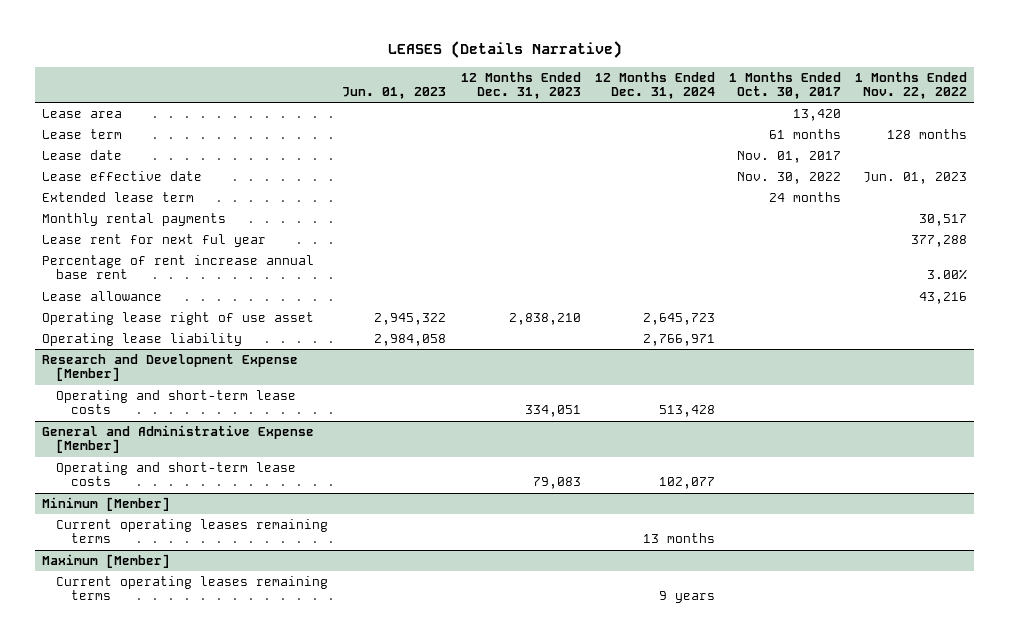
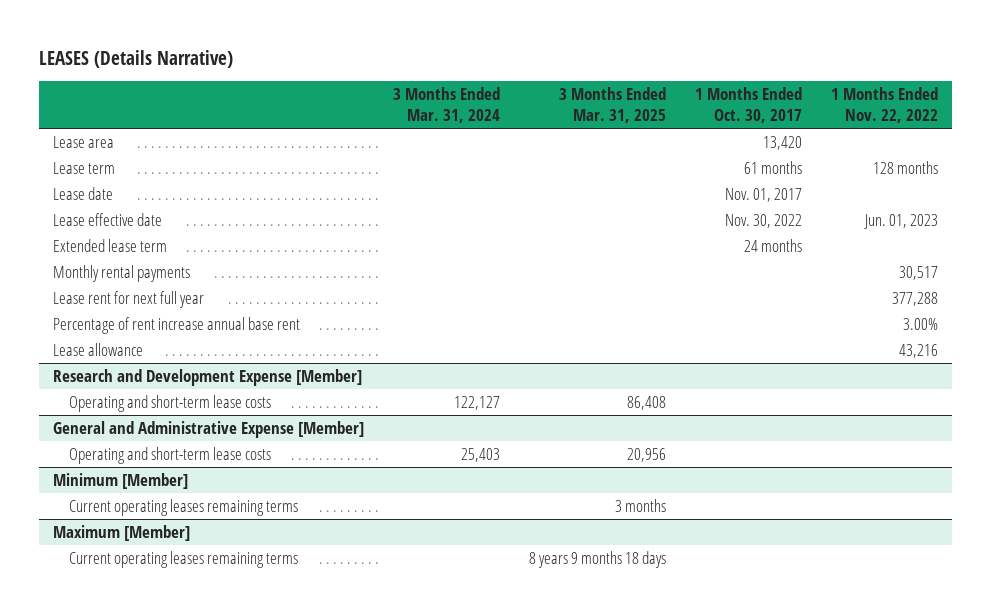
[342,87,447,100] Jun. 01, 2023 -> none
[460,71,581,100] 12 Months Ended Dec. 31, 2023 -> none
[594,71,715,100] 12 Months Ended Dec. 31, 2024 -> none
none -> [393,86,501,124] 3 Months Ended Mar. 31, 2024
none -> [559,86,667,124] 3 Months Ended Mar. 31, 2025
[41,233,266,247] Lease rent for next ful year -> [53,291,205,309] Lease rent for next full year
[41,311,314,325] Operating lease right of use asset -> none
[41,332,242,346] Operating lease liability -> none

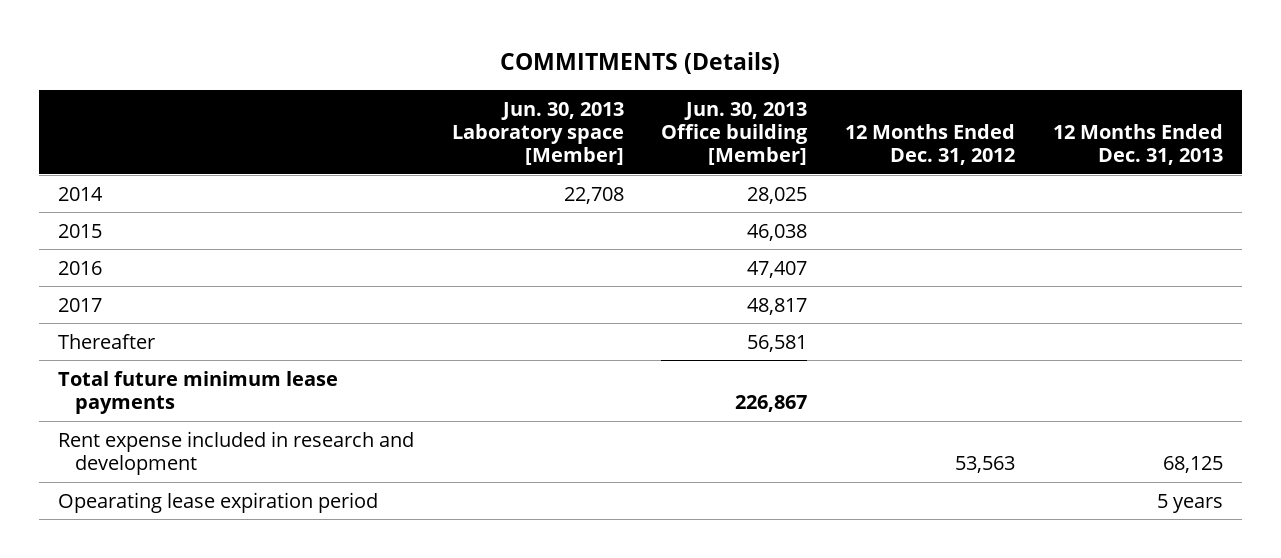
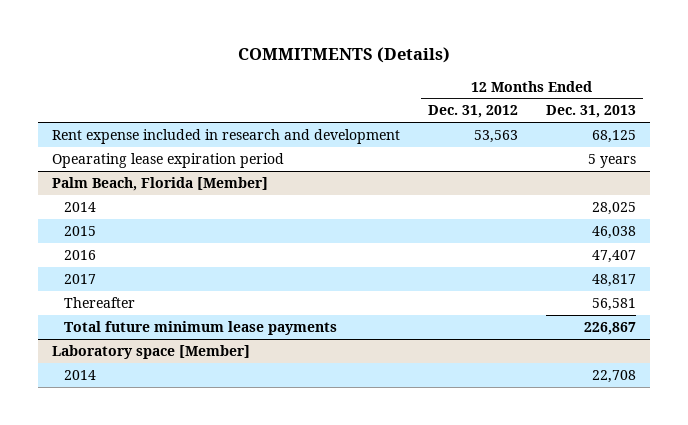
[451,101,624,166] Jun. 30, 2013 Laboratory space [Member] -> none
[661,101,809,166] Jun. 30, 2013 Office building [Member] -> none
[57,186,103,201] 2014 -> none
[57,223,102,238] 2015 -> none
[57,260,102,275] 2016 -> none
[57,297,102,312] 2017 -> none
[57,333,155,349] Thereafter -> none
[57,370,338,415] Total future minimum lease payments -> none
none -> [52,177,269,192] Palm Beach, Florida [Member]
none -> [63,202,96,213] 2014
none -> [63,226,96,237] 2015
none -> [63,250,96,261] 2016
none -> [63,274,96,285] 2017
none -> [63,297,135,309] Thereafter
none -> [63,321,337,336] Total future minimum lease payments
none -> [52,345,251,360] Laboratory space [Member]
none -> [63,370,96,381] 2014

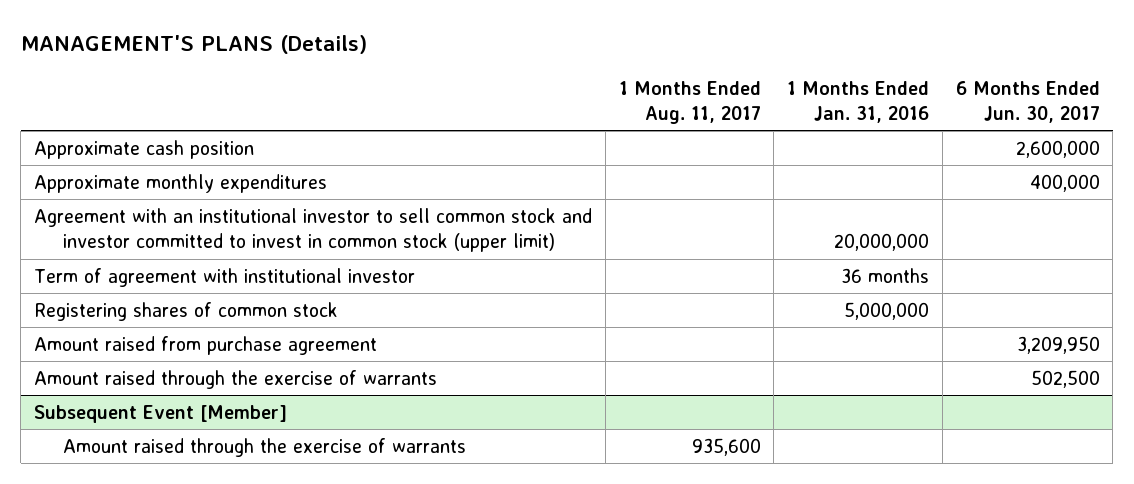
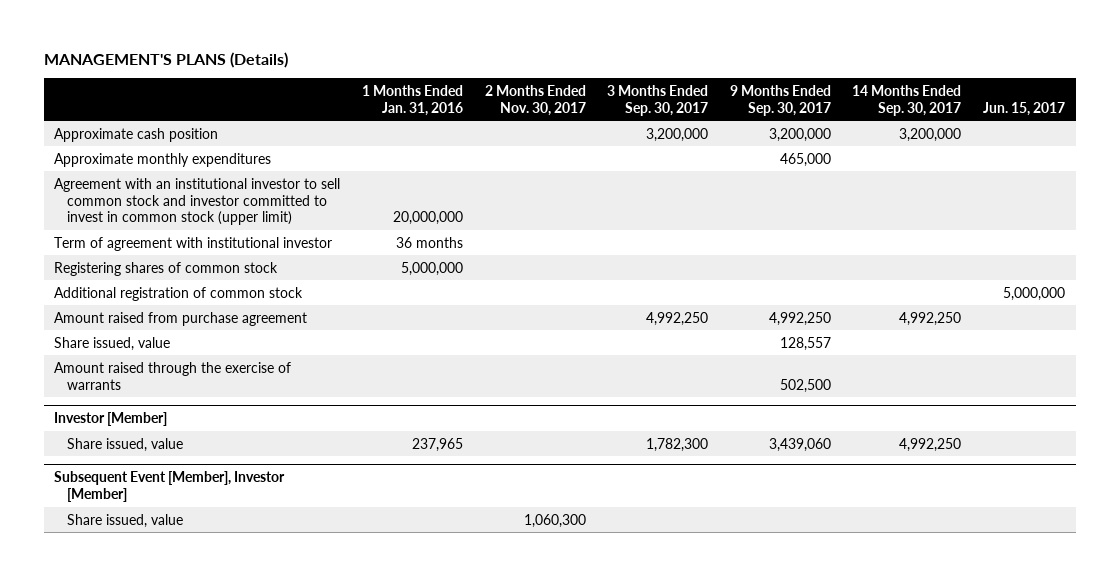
[618,80,761,124] 1 Months Ended Aug. 11, 2017 -> none
[955,80,1100,123] 6 Months Ended Jun. 30, 2017 -> none
none -> [484,84,586,116] 2 Months Ended Nov. 30, 2017
none -> [607,84,709,116] 3 Months Ended Sep. 30, 2017
none -> [729,84,831,116] 9 Months Ended Sep. 30, 2017
none -> [852,84,962,116] 14 Months Ended Sep. 30, 2017
none -> [982,101,1065,116] Jun. 15, 2017
none -> [54,286,304,301] Additional registration of common stock
none -> [54,336,171,351] Share issued, value
[63,437,467,457] Amount raised through the exercise of warrants -> none
none -> [54,412,168,427] Investor [Member]
none -> [67,437,184,452] Share issued, value
[34,404,288,423] Subsequent Event [Member] -> [54,471,286,502] Subsequent Event [Member], Investor [Member]
none -> [67,513,184,528] Share issued, value

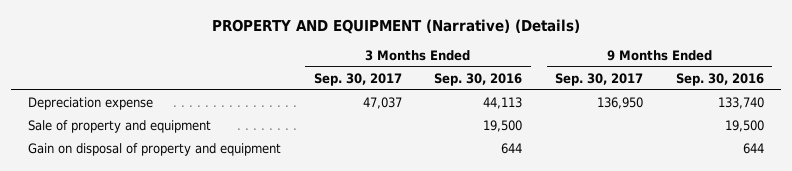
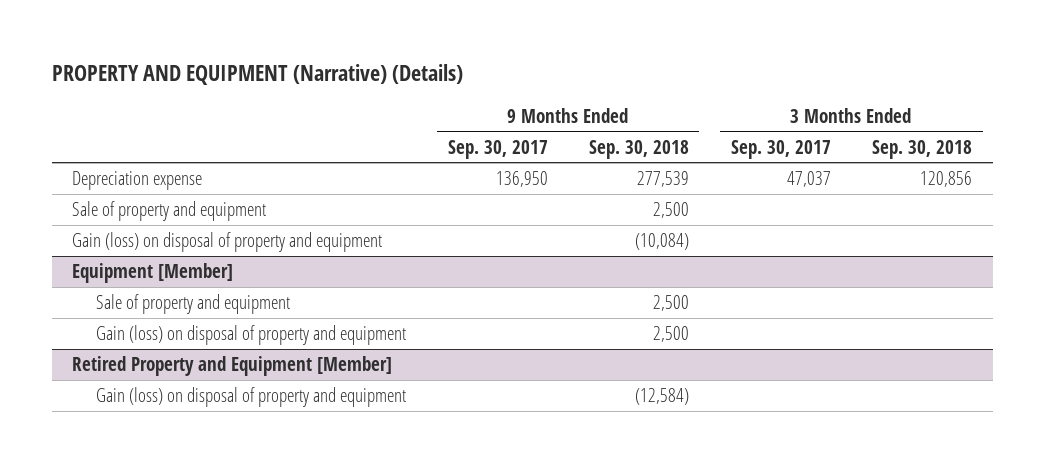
[434,72,523,86] Sep. 30, 2016 -> none
[676,72,765,86] Sep. 30, 2016 -> none
none -> [589,139,690,159] Sep. 30, 2018
none -> [872,139,973,159] Sep. 30, 2018
[27,143,281,157] Gain on disposal of property and equipment -> [72,232,383,253] Gain (loss) on disposal of property and equipment
none -> [72,263,234,284] Equipment [Member]
none -> [95,294,290,315] Sale of property and equipment
none -> [95,325,406,346] Gain (loss) on disposal of property and equipment
none -> [72,356,393,377] Retired Property and Equipment [Member]
none -> [95,387,406,408] Gain (loss) on disposal of property and equipment

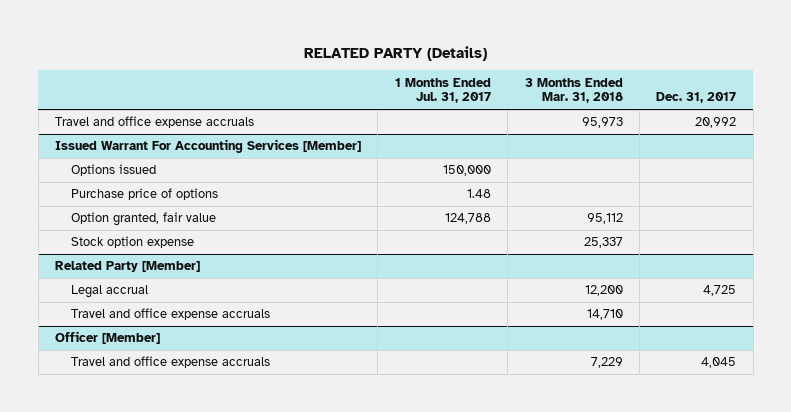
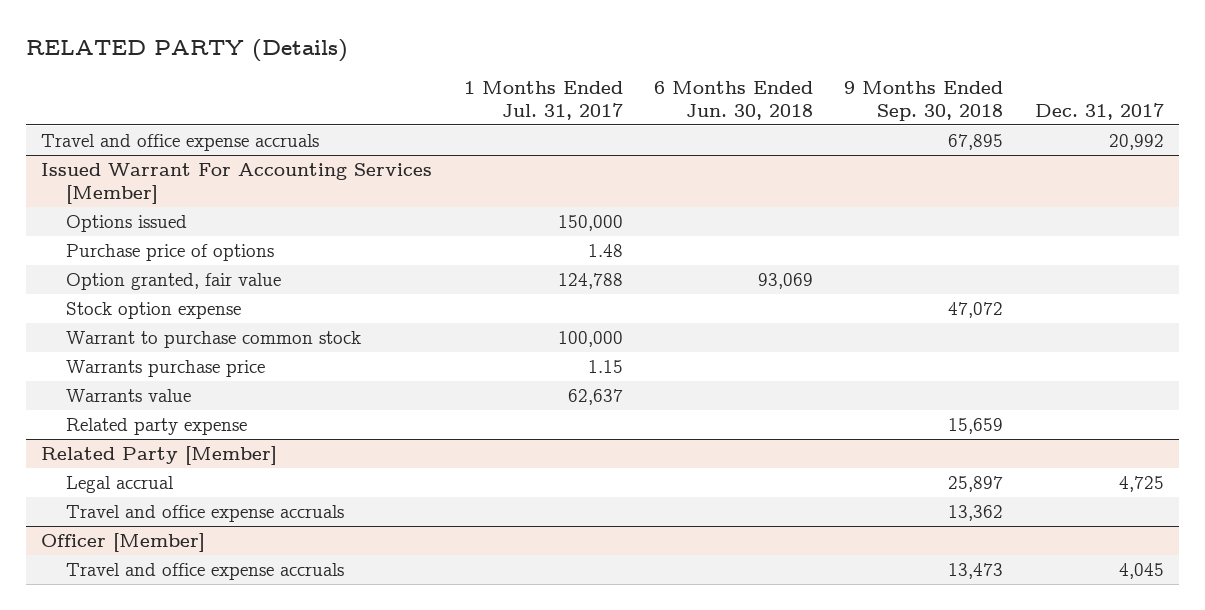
[524,77,623,104] 3 Months Ended Mar. 31, 2018 -> none
none -> [653,80,813,120] 6 Months Ended Jun. 30, 2018
none -> [844,80,1004,121] 9 Months Ended Sep. 30, 2018
none -> [66,330,362,348] Warrant to purchase common stock
none -> [66,359,266,377] Warrants purchase price
none -> [66,388,192,402] Warrants value
none -> [66,417,248,435] Related party expense

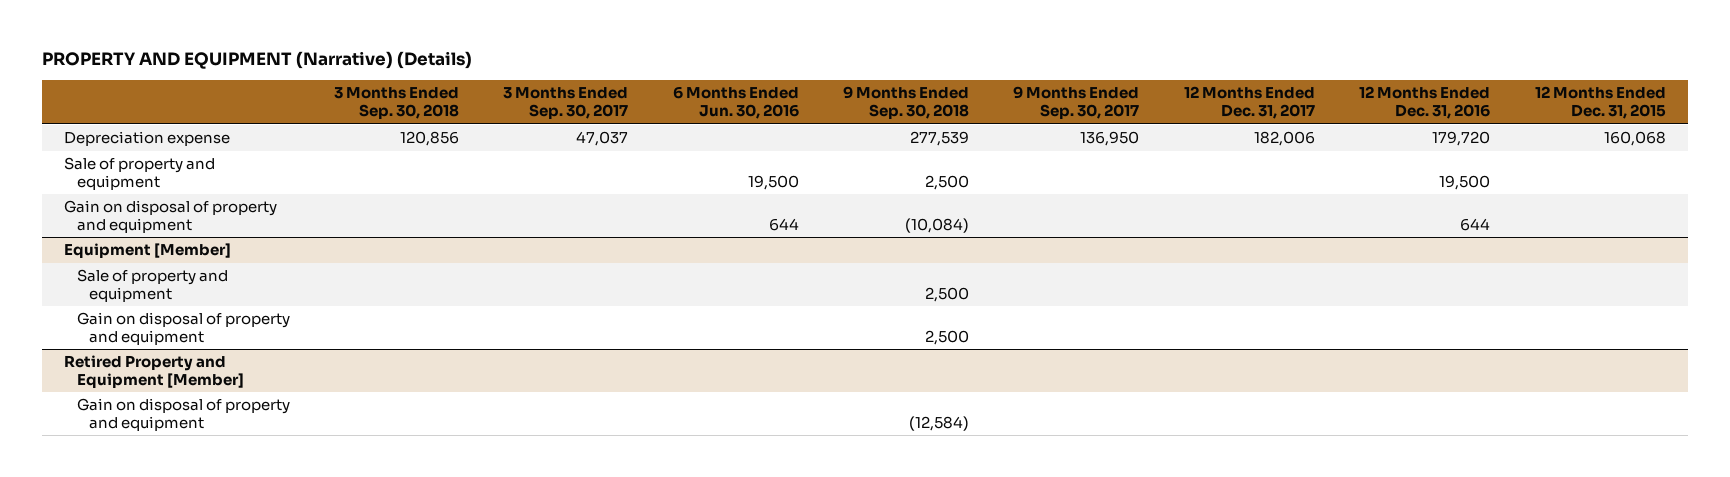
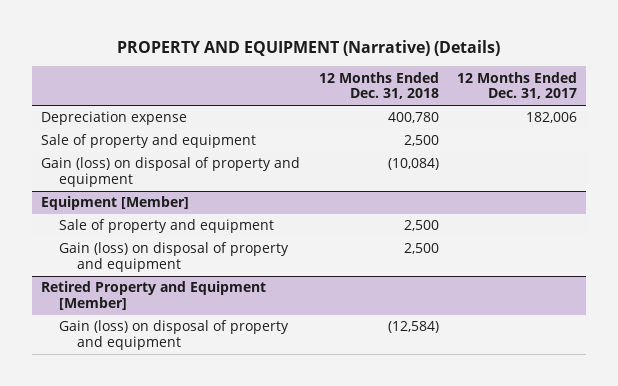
[334,87,460,120] 3 Months Ended Sep. 30, 2018 -> none
[503,87,629,120] 3 Months Ended Sep. 30, 2017 -> none
[672,86,799,120] 6 Months Ended Jun. 30, 2016 -> none
[843,86,970,120] 9 Months Ended Sep. 30, 2018 -> none
[1013,86,1140,120] 9 Months Ended Sep. 30, 2017 -> none
[1359,86,1491,120] 12 Months Ended Dec. 31, 2016 -> none
[1534,86,1666,120] 12 Months Ended Dec. 31, 2015 -> none
none -> [318,71,439,100] 12 Months Ended Dec. 31, 2018
[64,200,278,234] Gain on disposal of property and equipment -> [41,157,301,188] Gain (loss) on disposal of property and equipment
[76,312,290,346] Gain on disposal of property and equipment -> [58,242,289,273] Gain (loss) on disposal of property and equipment
[76,398,290,432] Gain on disposal of property and equipment -> [58,320,289,351] Gain (loss) on disposal of property and equipment

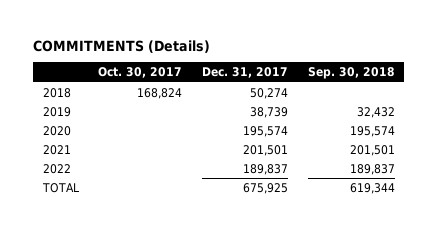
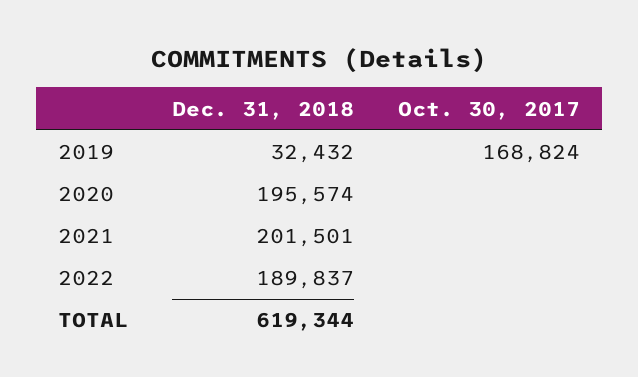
[201,67,288,79] Dec. 31, 2017 -> none
[307,67,395,80] Sep. 30, 2018 -> none
none -> [171,100,354,120] Dec. 31, 2018
[42,106,71,117] 2019 -> none
[42,87,71,98] 2018 -> [57,144,114,161] 2019

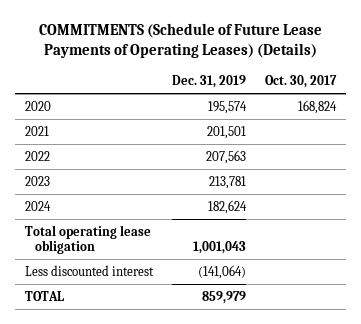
[150,48,487,74] COMMITMENTS (Details) -> [38,23,322,59] COMMITMENTS (Schedule of Future Lease Payments of Operating Leases) (Details)
[171,100,354,120] Dec. 31, 2018 -> none
none -> [172,75,247,89] Dec. 31, 2019
[57,186,114,203] 2020 -> none
[57,144,114,161] 2019 -> [24,100,51,111] 2020
none -> [24,175,50,186] 2023
none -> [24,200,51,211] 2024
none -> [24,224,151,255] Total operating lease obligation
none -> [24,264,154,276] Less discounted interest

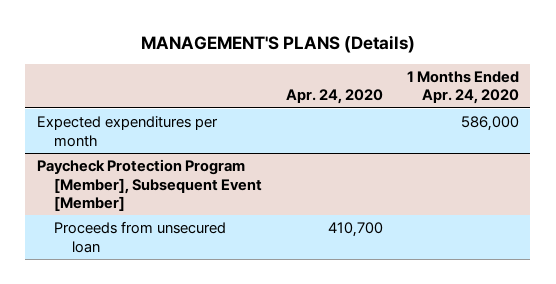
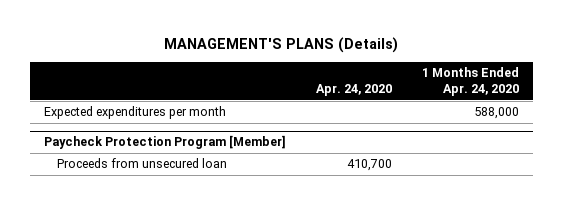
[460,116,519,132] 586,000 -> [473,107,519,120] 588,000
[36,159,263,211] Paycheck Protection Program [Member], Subsequent Event [Member] -> [44,135,287,150] Paycheck Protection Program [Member]

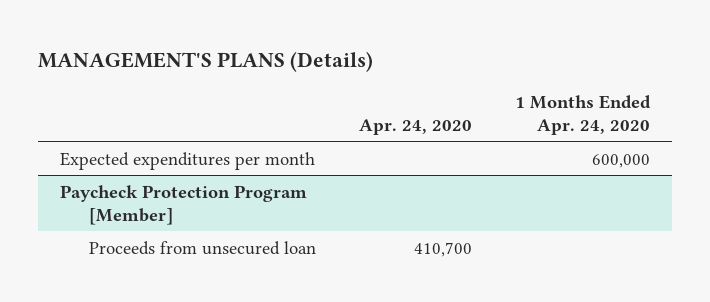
[473,107,519,120] 588,000 -> [592,153,651,168] 600,000

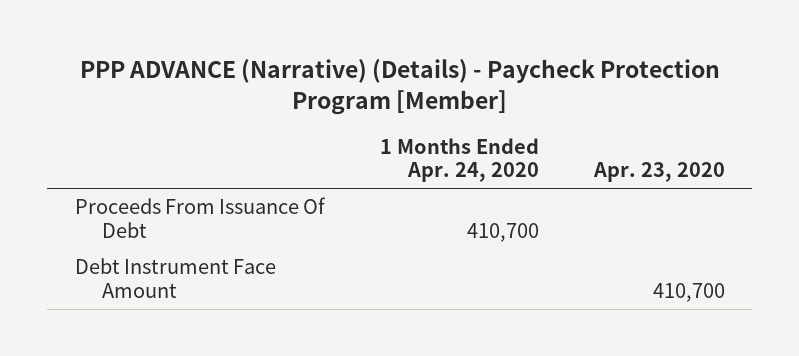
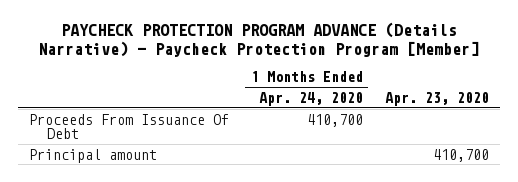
[79,58,720,115] PPP ADVANCE (Narrative) (Details) - Paycheck Protection Program [Member] -> [37,22,479,57] PAYCHECK PROTECTION PROGRAM ADVANCE (Details Narrative) - Paycheck Protection Program [Member]
[74,258,276,298] Debt Instrument Face Amount -> [28,148,157,163] Principal amount

